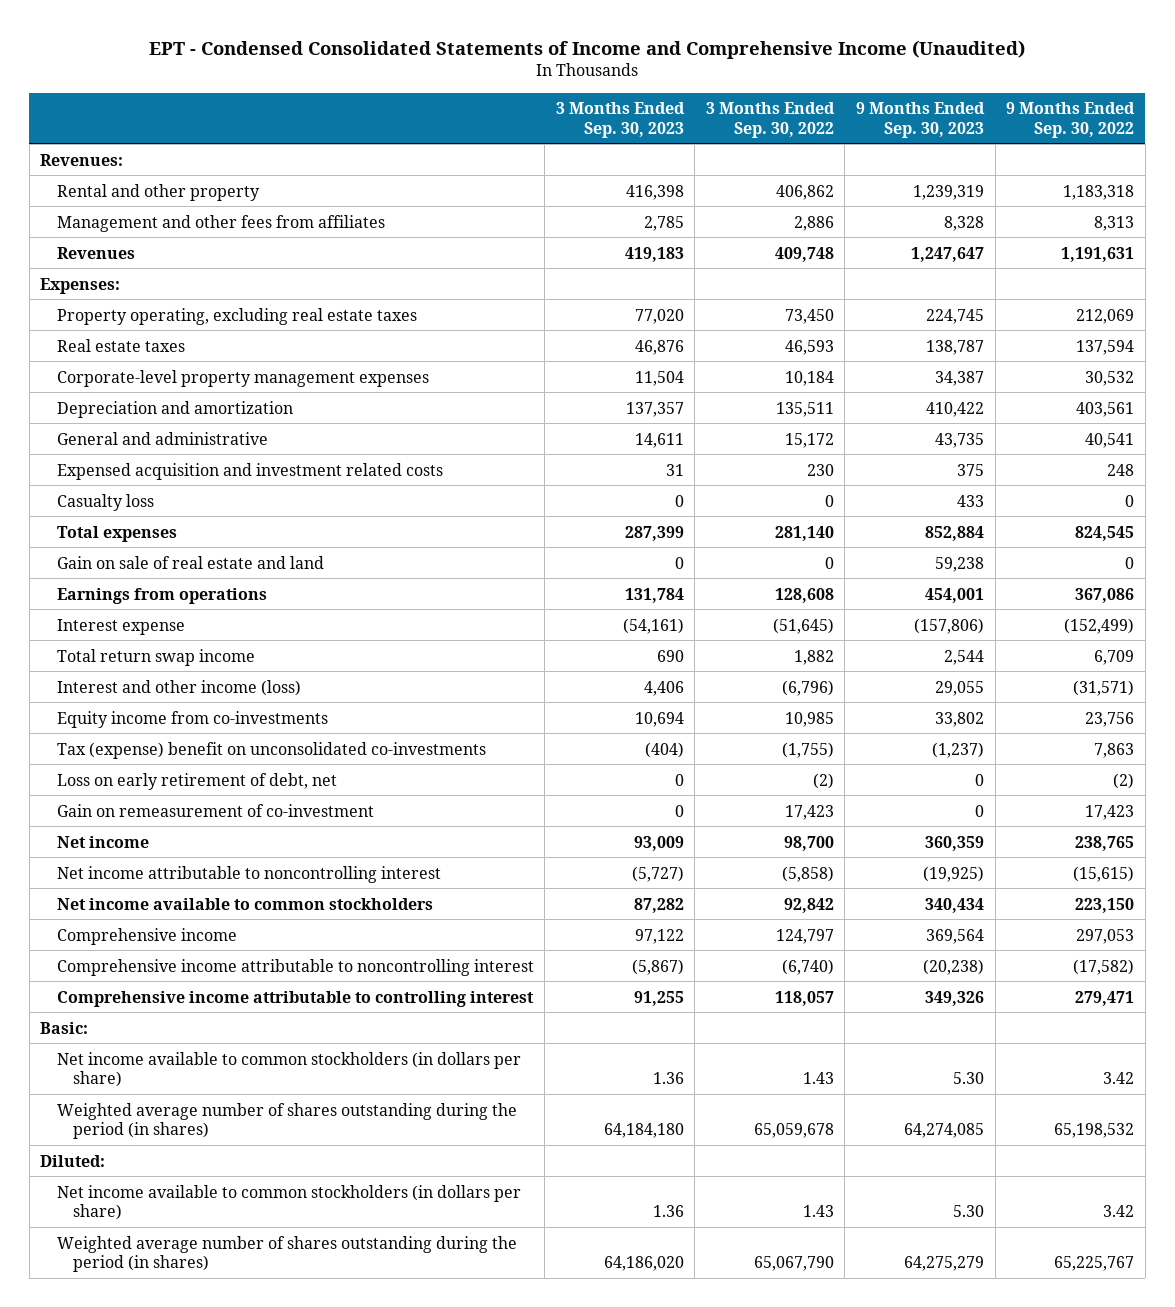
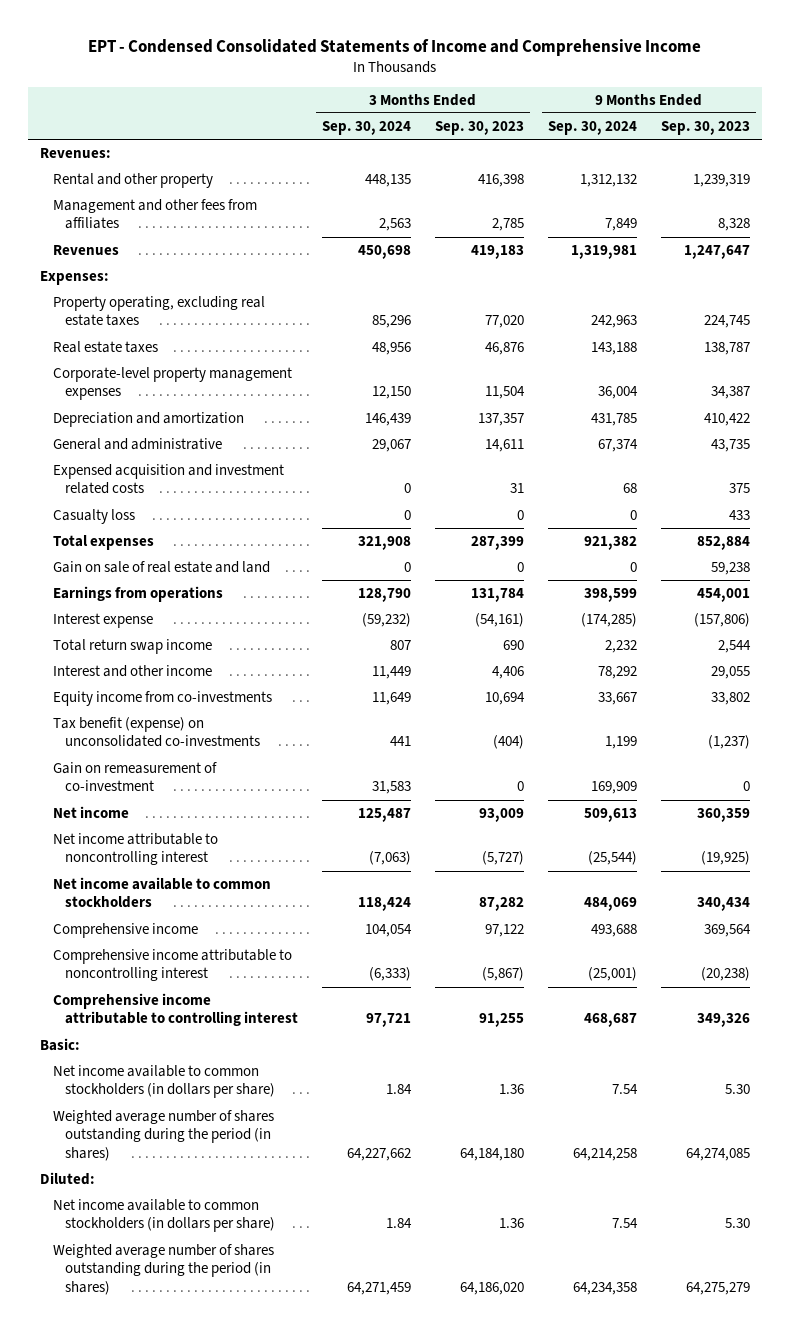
[149,39,1026,59] EPT - Condensed Consolidated Statements of Income and Comprehensive Income (Unaudited) -> [88,38,702,56] EPT - Condensed Consolidated Statements of Income and Comprehensive Income
[705,102,835,138] 3 Months Ended Sep. 30, 2022 -> none
[1006,102,1136,138] 9 Months Ended Sep. 30, 2022 -> none
none -> [322,120,412,135] Sep. 30, 2024
none -> [548,120,638,135] Sep. 30, 2024
[56,679,301,696] Interest and other income (loss) -> [52,665,212,678] Interest and other income
[56,772,337,790] Loss on early retirement of debt, net -> none
[56,741,486,759] Tax (expense) benefit on unconsolidated co-investments -> [52,717,261,748] Tax benefit (expense) on unconsolidated co-investments

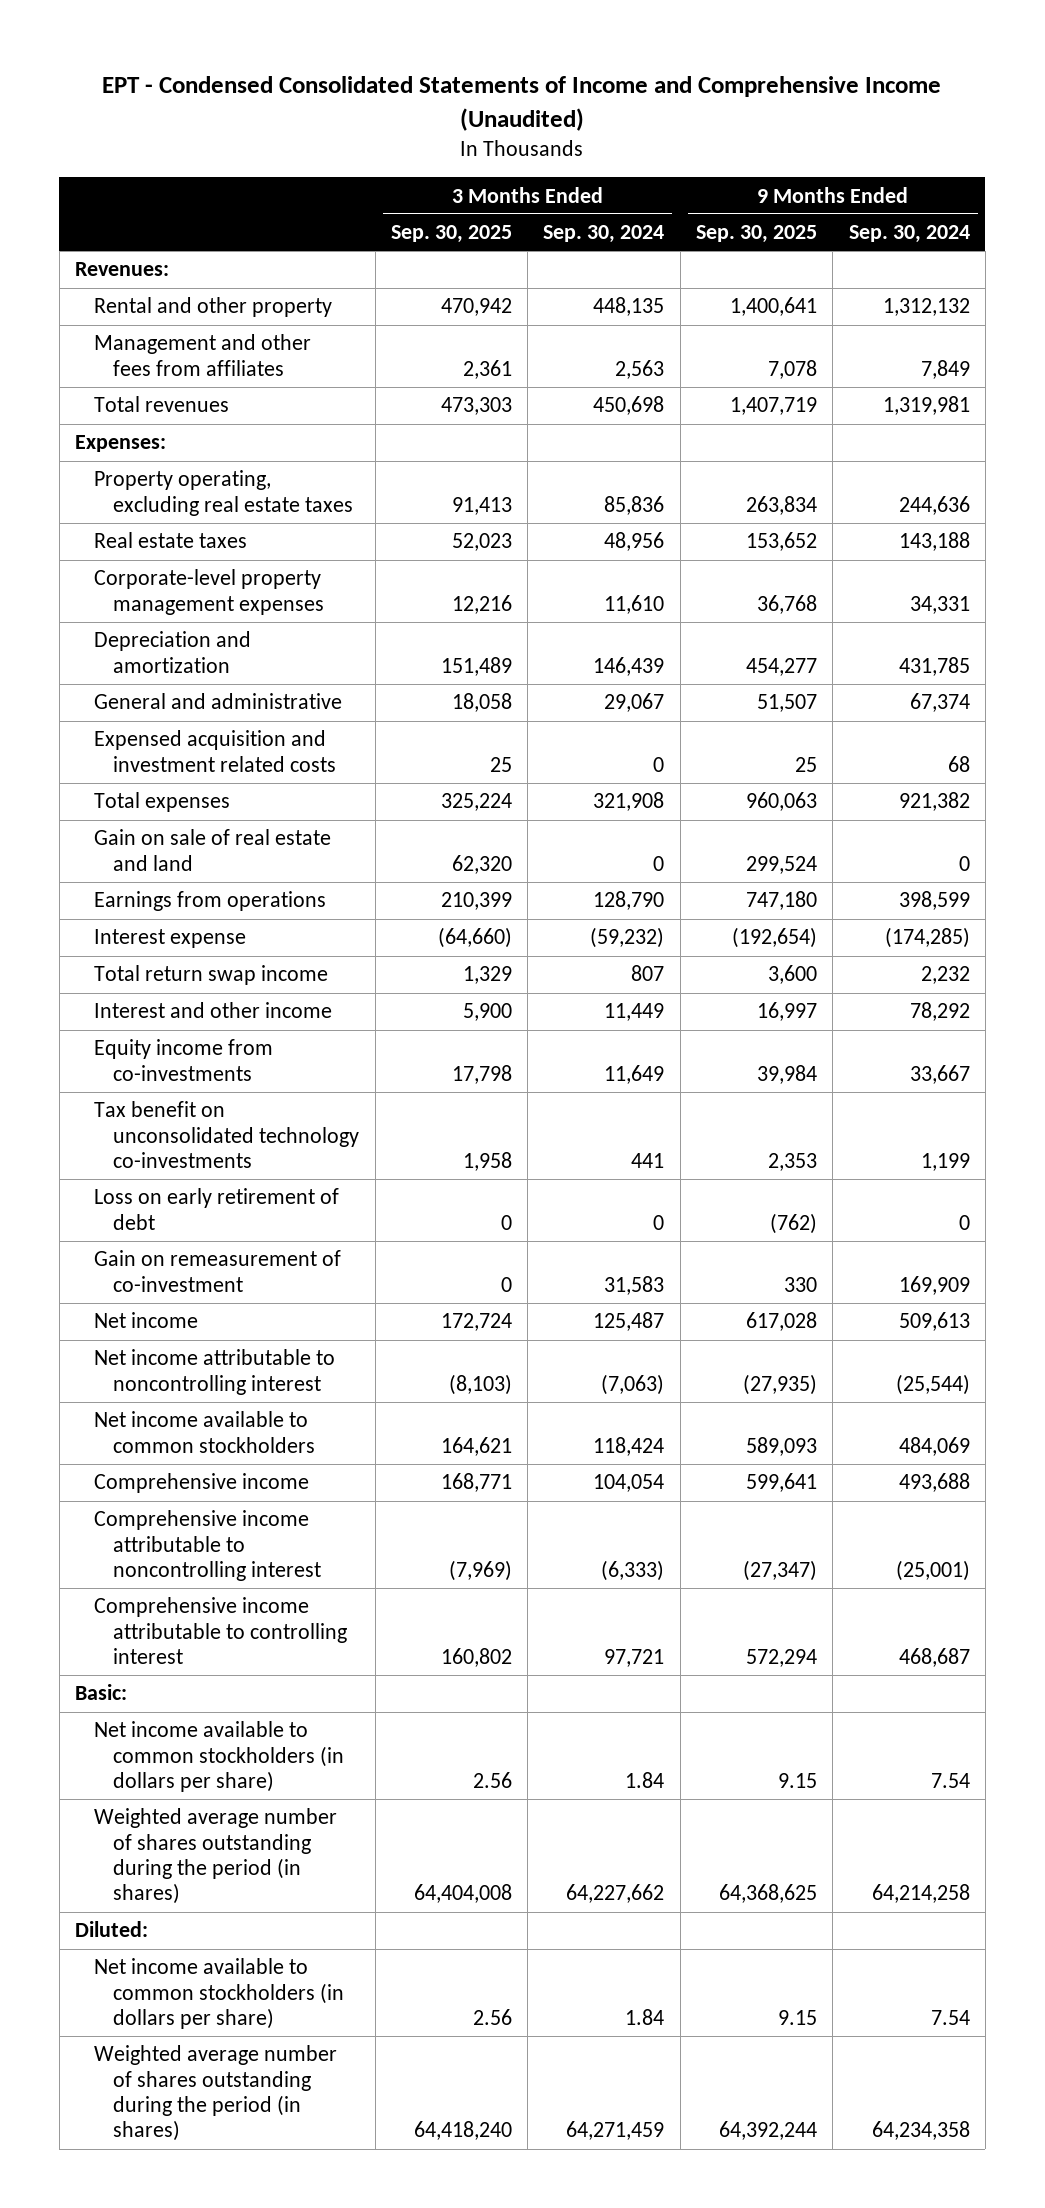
[88,38,702,56] EPT - Condensed Consolidated Statements of Income and Comprehensive Income -> [102,76,942,131] EPT - Condensed Consolidated Statements of Income and Comprehensive Income (Unaudited)
[435,120,525,135] Sep. 30, 2023 -> none
[660,120,750,135] Sep. 30, 2023 -> none
none -> [390,225,512,244] Sep. 30, 2025
none -> [696,225,818,244] Sep. 30, 2025
[52,245,119,256] Revenues -> [94,396,230,413] Total revenues
[372,315,412,329] 85,296 -> [604,495,665,515] 85,836
[591,315,638,329] 242,963 -> [898,495,970,515] 244,636
[372,386,412,400] 12,150 -> [604,594,665,614] 11,610
[598,386,639,400] 36,004 -> [909,595,970,614] 34,331
[52,509,135,525] Casualty loss -> none
[52,717,261,748] Tax benefit (expense) on unconsolidated co-investments -> [94,1101,360,1169] Tax benefit on unconsolidated technology co-investments
none -> [94,1188,340,1230] Loss on early retirement of debt

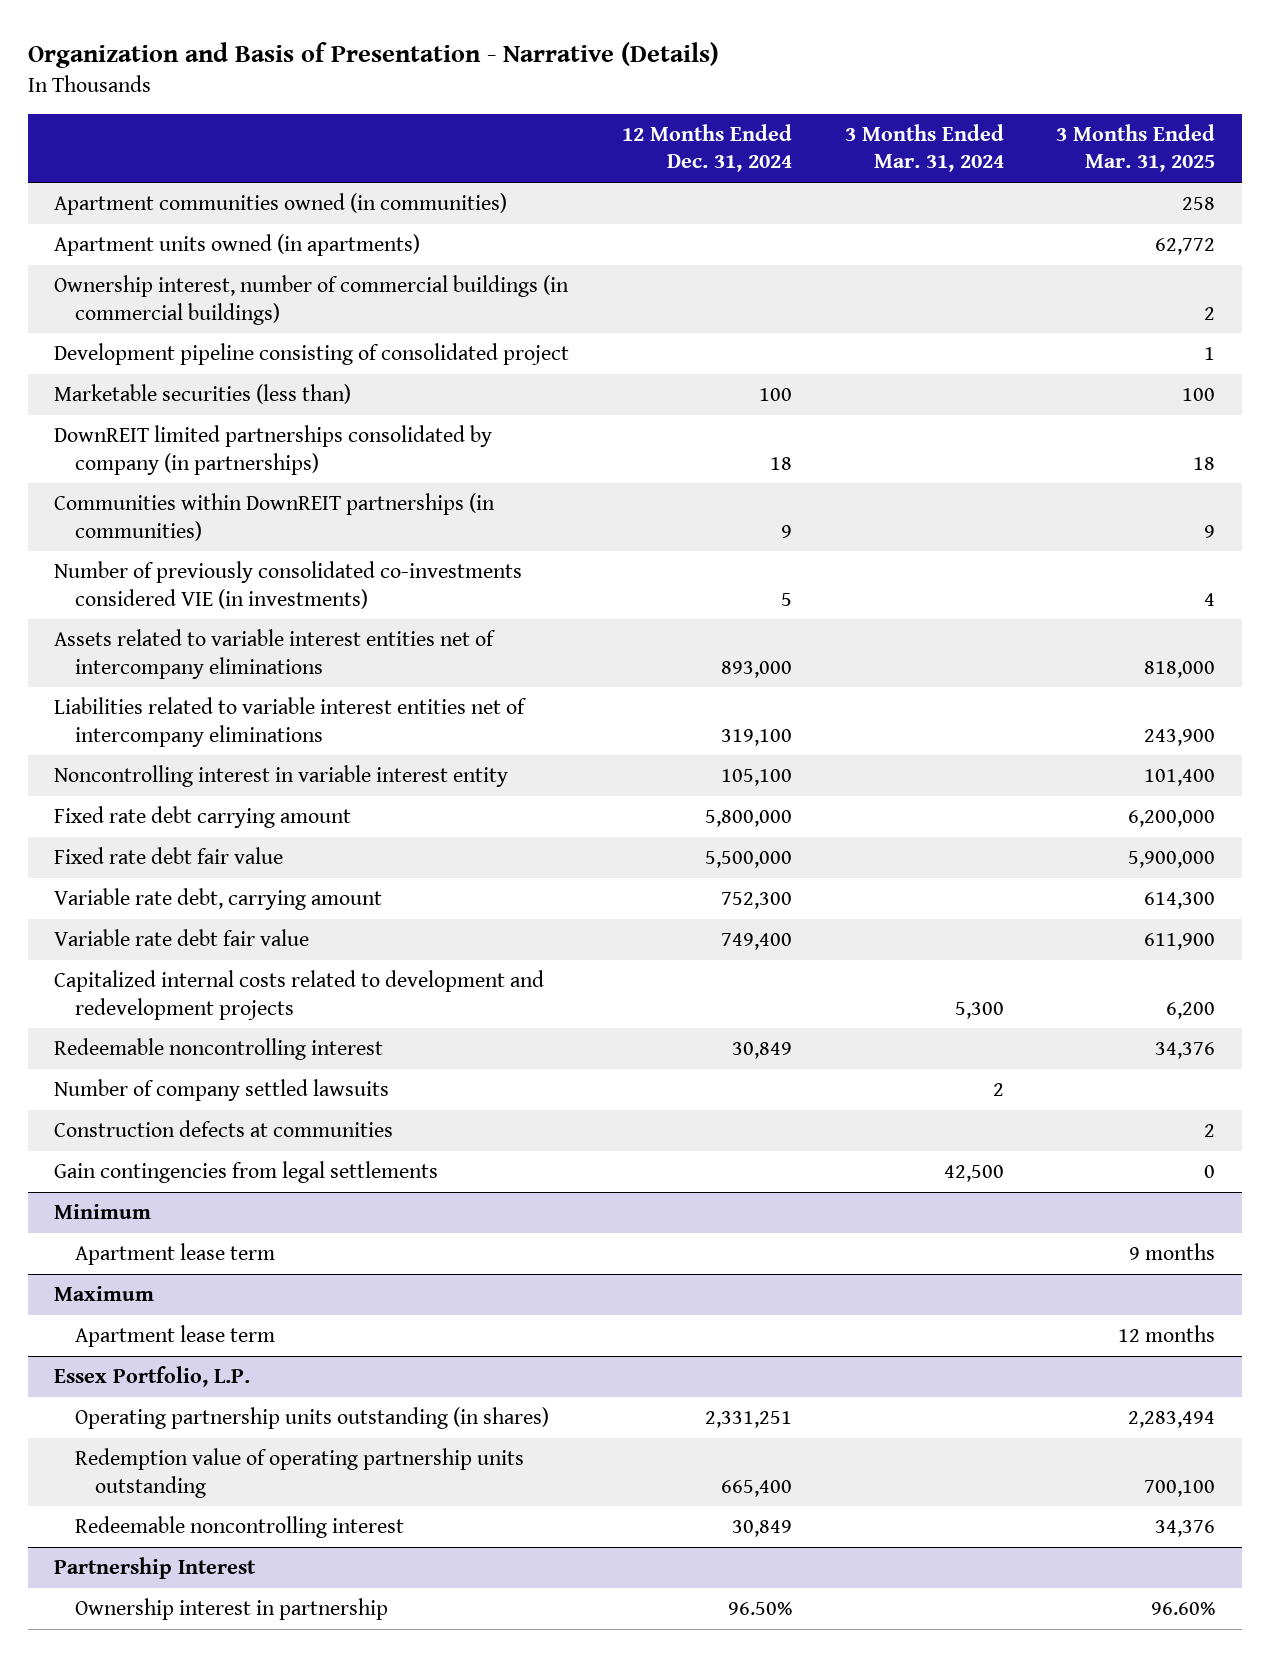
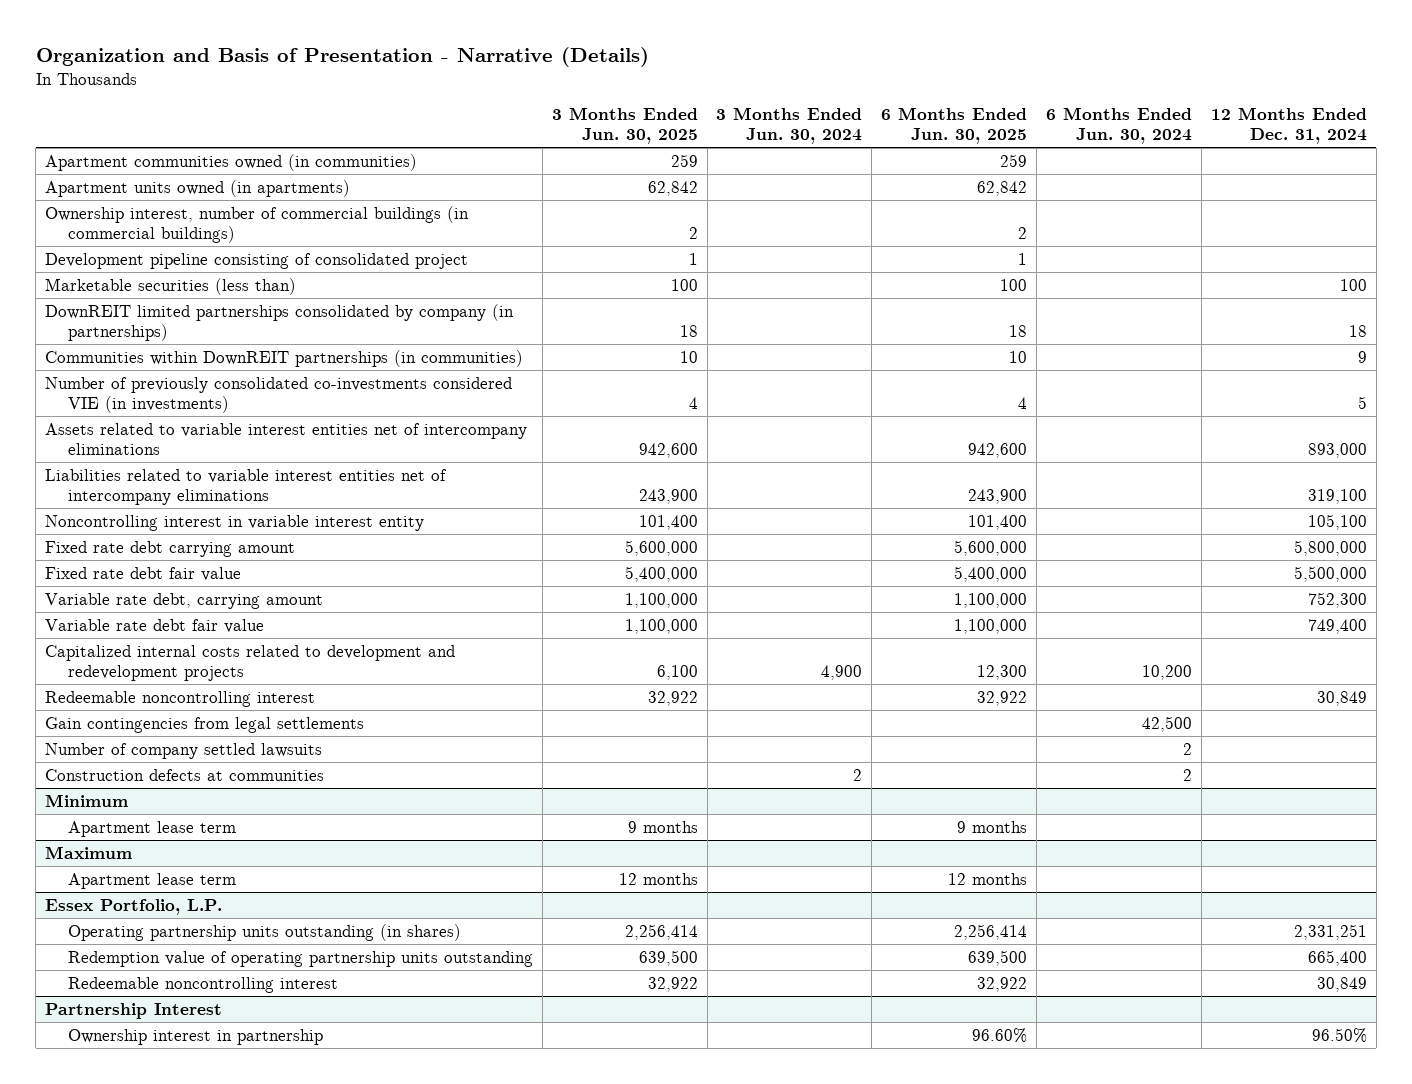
[844,123,1004,173] 3 Months Ended Mar. 31, 2024 -> none
[1056,123,1216,173] 3 Months Ended Mar. 31, 2025 -> none
none -> [551,107,698,145] 3 Months Ended Jun. 30, 2025
none -> [716,107,863,145] 3 Months Ended Jun. 30, 2024
none -> [881,107,1028,145] 6 Months Ended Jun. 30, 2025
none -> [1046,107,1193,145] 6 Months Ended Jun. 30, 2024
[54,1161,439,1184] Gain contingencies from legal settlements -> [45,716,365,733] Gain contingencies from legal settlements

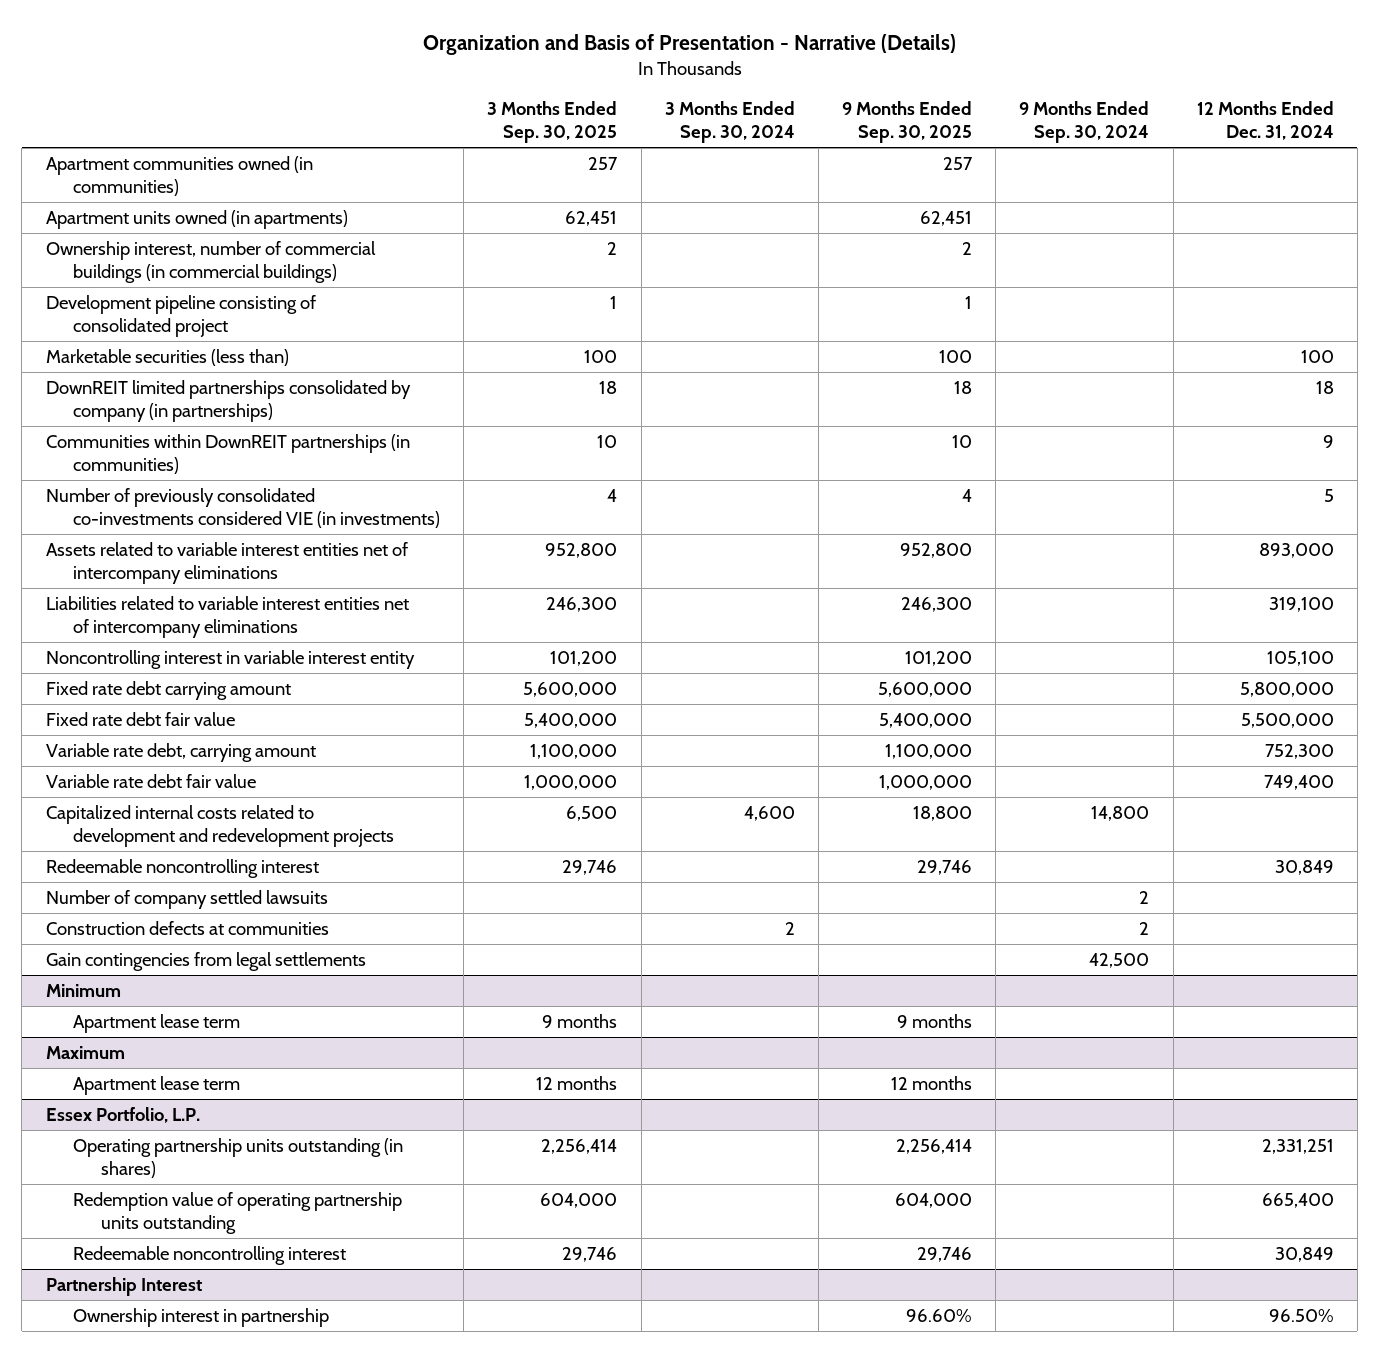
[551,107,698,145] 3 Months Ended Jun. 30, 2025 -> none
[716,107,863,145] 3 Months Ended Jun. 30, 2024 -> none
[881,107,1028,145] 6 Months Ended Jun. 30, 2025 -> none
[1046,107,1193,145] 6 Months Ended Jun. 30, 2024 -> none
none -> [487,101,618,143] 3 Months Ended Sep. 30, 2025
none -> [664,101,795,143] 3 Months Ended Sep. 30, 2024
none -> [842,101,973,143] 9 Months Ended Sep. 30, 2025
none -> [1019,101,1150,143] 9 Months Ended Sep. 30, 2024
[45,716,365,733] Gain contingencies from legal settlements -> [45,951,366,971] Gain contingencies from legal settlements

